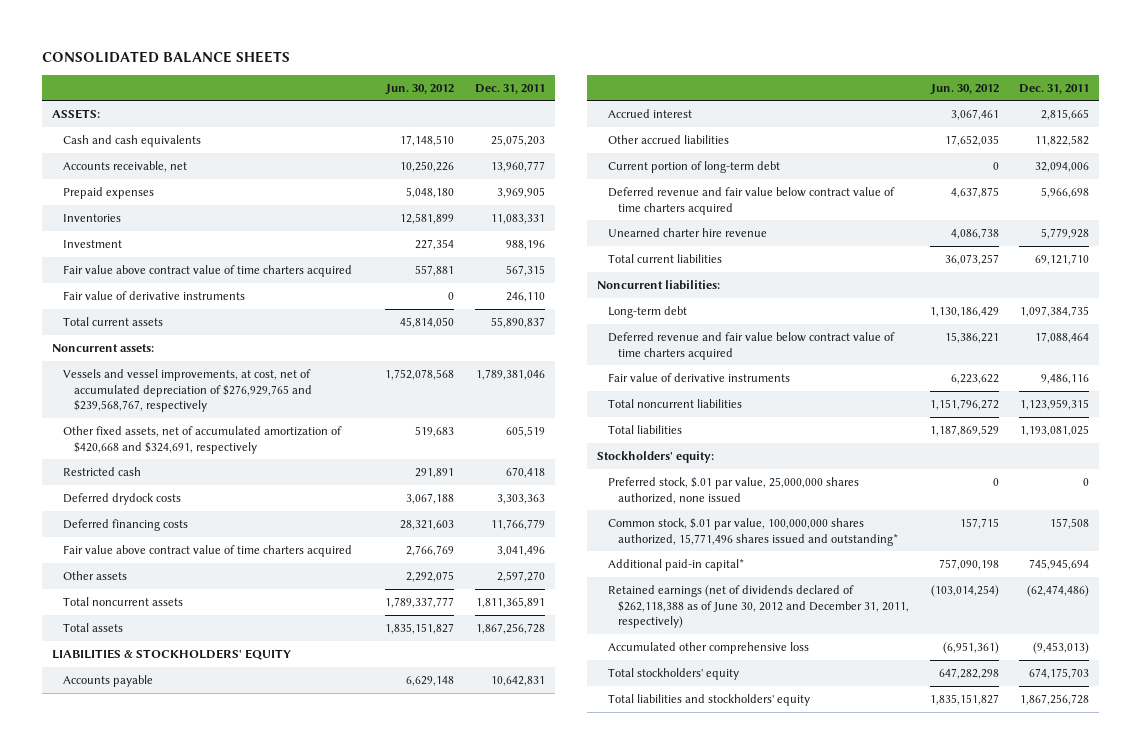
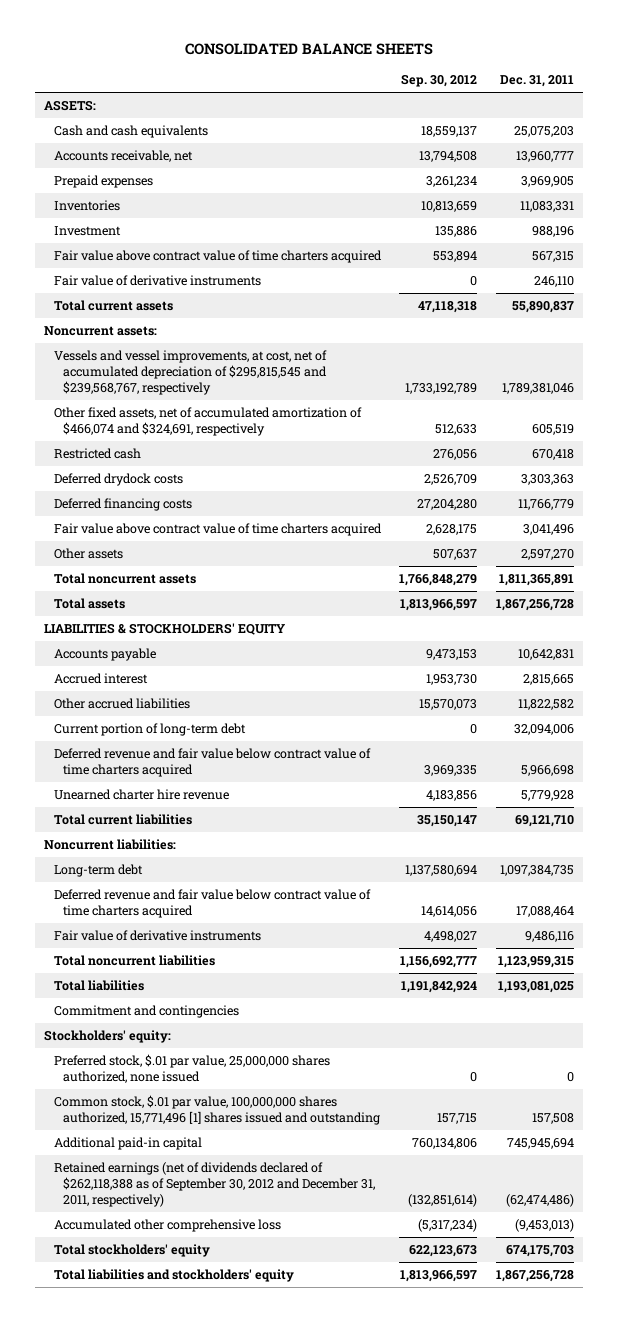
[385,83,455,95] Jun. 30, 2012 -> none
none -> [401,73,478,87] Sep. 30, 2012
[63,368,313,413] Vessels and vessel improvements, at cost, net of accumulated depreciation of $276,929,765 and $239,568,767, respectively -> [53,350,327,395] Vessels and vessel improvements, at cost, net of accumulated depreciation of $295,815,545 and $239,568,767, respectively
[63,425,343,454] Other fixed assets, net of accumulated amortization of $420,668 and $324,691, respectively -> [53,407,362,437] Other fixed assets, net of accumulated amortization of $466,074 and $324,691, respectively
none -> [53,1005,239,1019] Commitment and contingencies
[607,517,899,546] Common stock, $.01 par value, 100,000,000 shares authorized, 15,771,496 shares issued and outstanding* -> [53,1095,380,1126] Common stock, $.01 par value, 100,000,000 shares authorized, 15,771,496 [1] shares issued and outstanding
[607,558,744,571] Additional paid-in capital* -> [53,1137,202,1151] Additional paid-in capital
[607,584,910,629] Retained earnings (net of dividends declared of $262,118,388 as of June 30, 2012 and December 31, 2011, respectively) -> [53,1162,375,1207] Retained earnings (net of dividends declared of $262,118,388 as of September 30, 2012 and December 31, 2011, respectively)

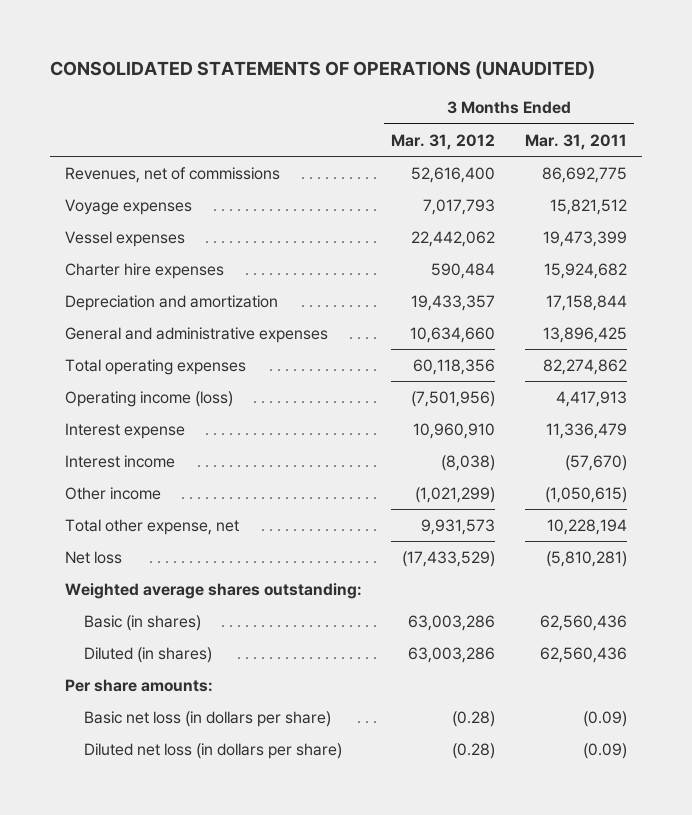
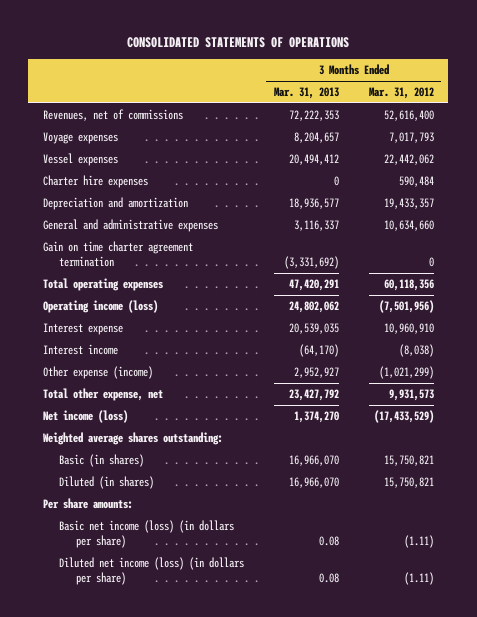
[50,61,596,80] CONSOLIDATED STATEMENTS OF OPERATIONS (UNAUDITED) -> [127,37,350,49] CONSOLIDATED STATEMENTS OF OPERATIONS
[525,133,628,150] Mar. 31, 2011 -> none
none -> [273,87,339,100] Mar. 31, 2013
none -> [42,241,193,267] Gain on time charter agreement termination
[64,486,161,500] Other income -> [42,366,153,380] Other expense (income)
[64,550,122,564] Net loss -> [42,410,128,424] Net income (loss)
[408,614,496,631] 63,003,286 -> [383,455,434,467] 15,750,821
[408,646,496,663] 63,003,286 -> [383,477,434,489] 15,750,821
[83,710,331,727] Basic net loss (in dollars per share) -> [59,520,235,548] Basic net income (loss) (in dollars per share)
[452,710,496,727] (0.28) -> [403,534,434,548] (1.11)
[83,742,342,759] Diluted net loss (in dollars per share) -> [59,557,245,585] Diluted net income (loss) (in dollars per share)
[452,742,496,759] (0.28) -> [403,571,434,585] (1.11)

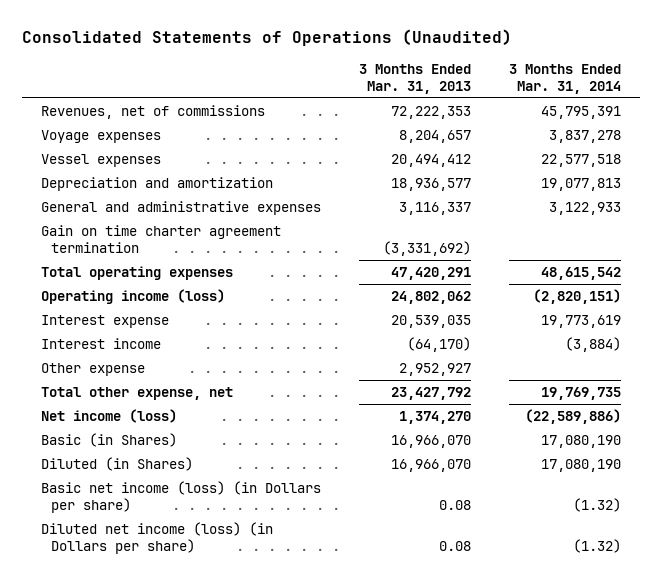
[127,37,350,49] CONSOLIDATED STATEMENTS OF OPERATIONS -> [21,29,512,47] Consolidated Statements of Operations (Unaudited)
[368,87,434,100] Mar. 31, 2012 -> none
none -> [508,63,621,94] 3 Months Ended Mar. 31, 2014
[42,175,148,189] Charter hire expenses -> none
[42,366,153,380] Other expense (income) -> [40,363,145,377] Other expense
[42,432,223,446] Weighted average shares outstanding: -> none
[42,498,133,510] Per share amounts: -> none
[59,454,145,468] Basic (in shares) -> [40,433,177,448] Basic (in Shares)
[59,476,155,490] Diluted (in shares) -> [40,457,193,472] Diluted (in Shares)
[59,520,235,548] Basic net income (loss) (in dollars per share) -> [40,481,321,513] Basic net income (loss) (in Dollars per share)
[59,557,245,585] Diluted net income (loss) (in dollars per share) -> [40,522,273,554] Diluted net income (loss) (in Dollars per share)

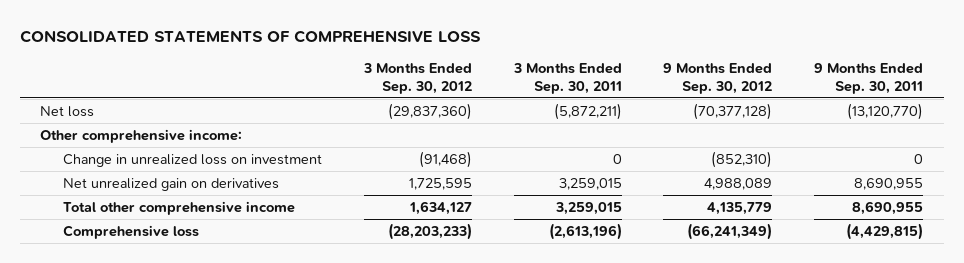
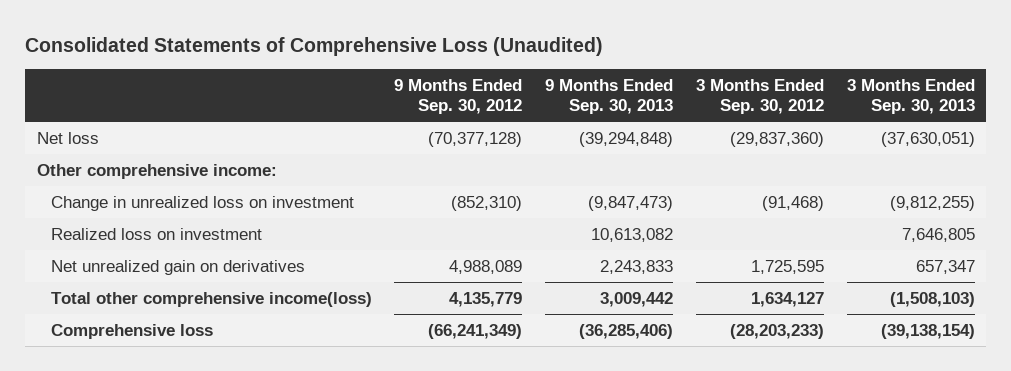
[19,30,481,44] CONSOLIDATED STATEMENTS OF COMPREHENSIVE LOSS -> [25,36,604,56] Consolidated Statements of Comprehensive Loss (Unaudited)
[512,63,622,94] 3 Months Ended Sep. 30, 2011 -> none
[814,63,924,94] 9 Months Ended Sep. 30, 2011 -> none
none -> [545,78,674,114] 9 Months Ended Sep. 30, 2013
none -> [846,78,975,114] 3 Months Ended Sep. 30, 2013
none -> [50,228,262,241] Realized loss on investment
[63,200,296,215] Total other comprehensive income -> [50,292,372,308] Total other comprehensive income(loss)

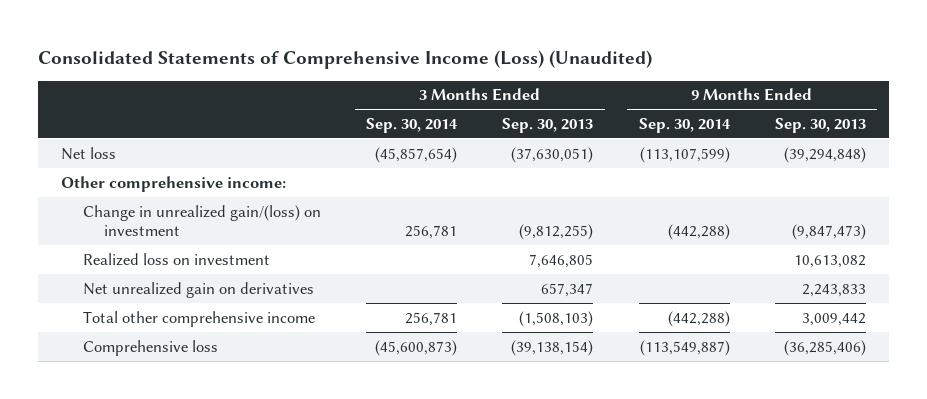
[25,36,604,56] Consolidated Statements of Comprehensive Loss (Unaudited) -> [38,50,653,70] Consolidated Statements of Comprehensive Income (Loss) (Unaudited)
[394,78,523,114] 9 Months Ended Sep. 30, 2012 -> none
[695,78,824,114] 3 Months Ended Sep. 30, 2012 -> none
none -> [366,117,459,133] Sep. 30, 2014
none -> [638,117,731,133] Sep. 30, 2014
[50,196,354,212] Change in unrealized loss on investment -> [82,204,321,236] Change in unrealized gain/(loss) on investment
[50,292,372,308] Total other comprehensive income(loss) -> [82,310,315,327] Total other comprehensive income

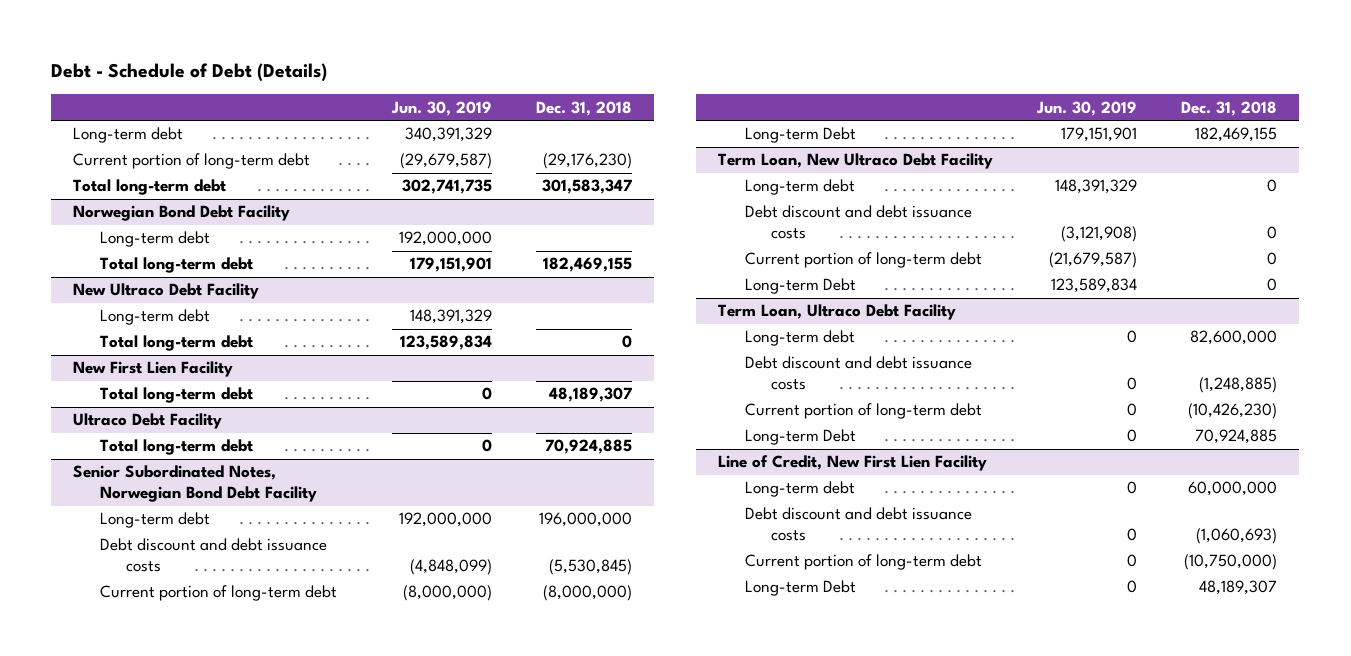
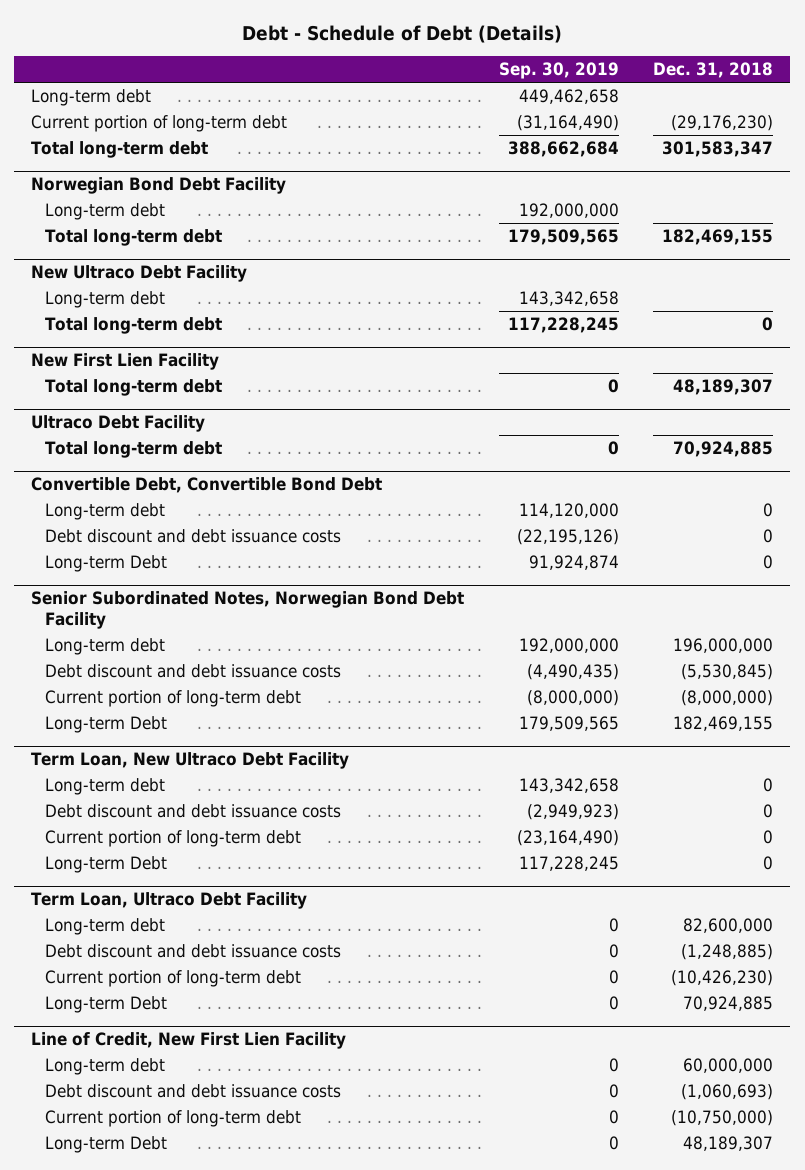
[391,100,493,116] Jun. 30, 2019 -> none
none -> [498,62,619,80] Sep. 30, 2019
none -> [31,477,383,494] Convertible Debt, Convertible Bond Debt
none -> [44,503,165,521] Long-term debt
none -> [44,529,341,544] Debt discount and debt issuance costs
none -> [44,555,167,573] Long-term Debt

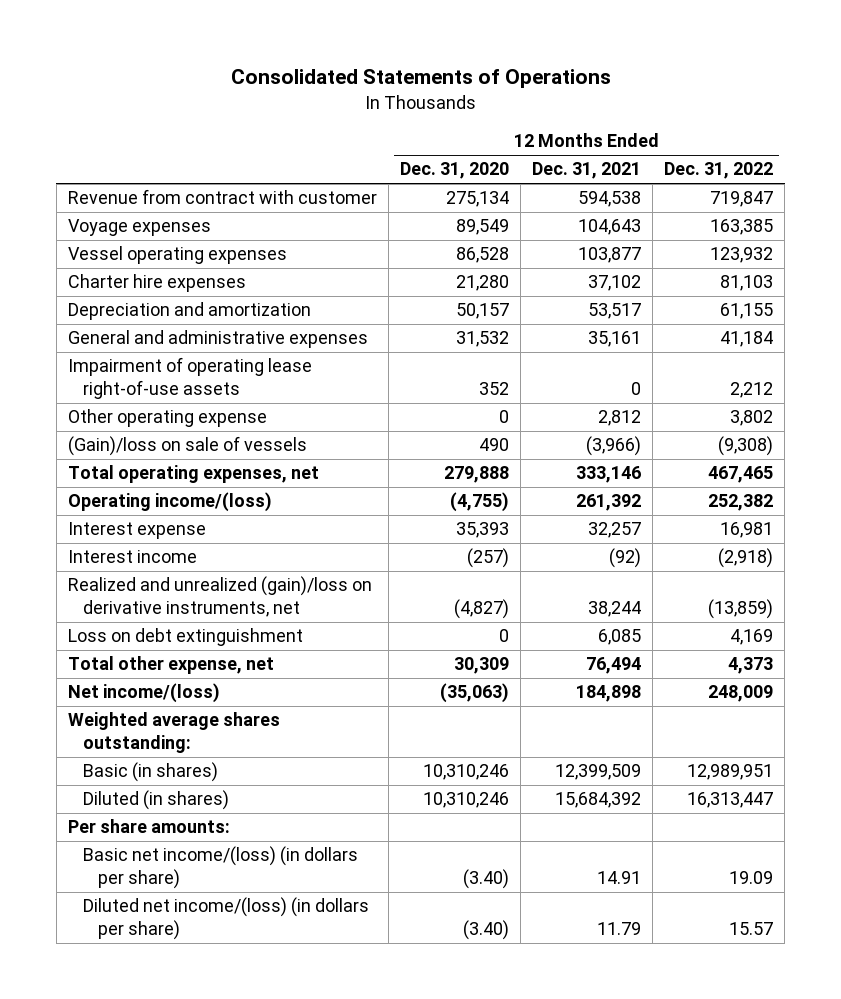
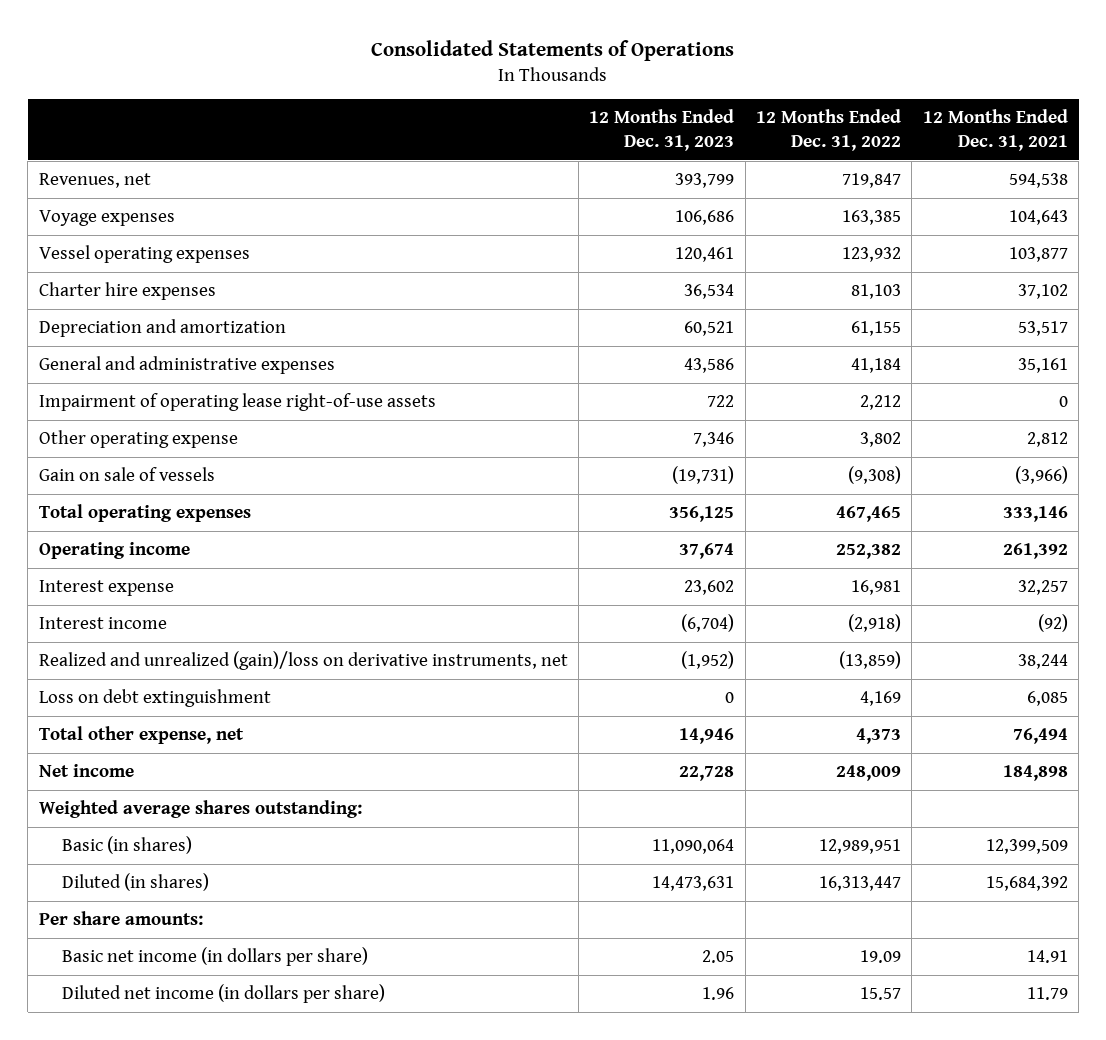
[399,162,509,180] Dec. 31, 2020 -> none
none -> [589,109,735,151] 12 Months Ended Dec. 31, 2023
[67,189,377,205] Revenue from contract with customer -> [38,173,151,189] Revenues, net
[67,436,307,457] (Gain)/loss on sale of vessels -> [38,467,215,482] Gain on sale of vessels
[67,465,319,484] Total operating expenses, net -> [38,504,251,523] Total operating expenses
[67,492,272,513] Operating income/(loss) -> [38,542,190,560] Operating income
[67,683,220,704] Net income/(loss) -> [38,764,134,778] Net income
[83,846,359,890] Basic net income/(loss) (in dollars per share) -> [62,947,369,967] Basic net income (in dollars per share)
[83,897,370,941] Diluted net income/(loss) (in dollars per share) -> [62,984,386,1004] Diluted net income (in dollars per share)

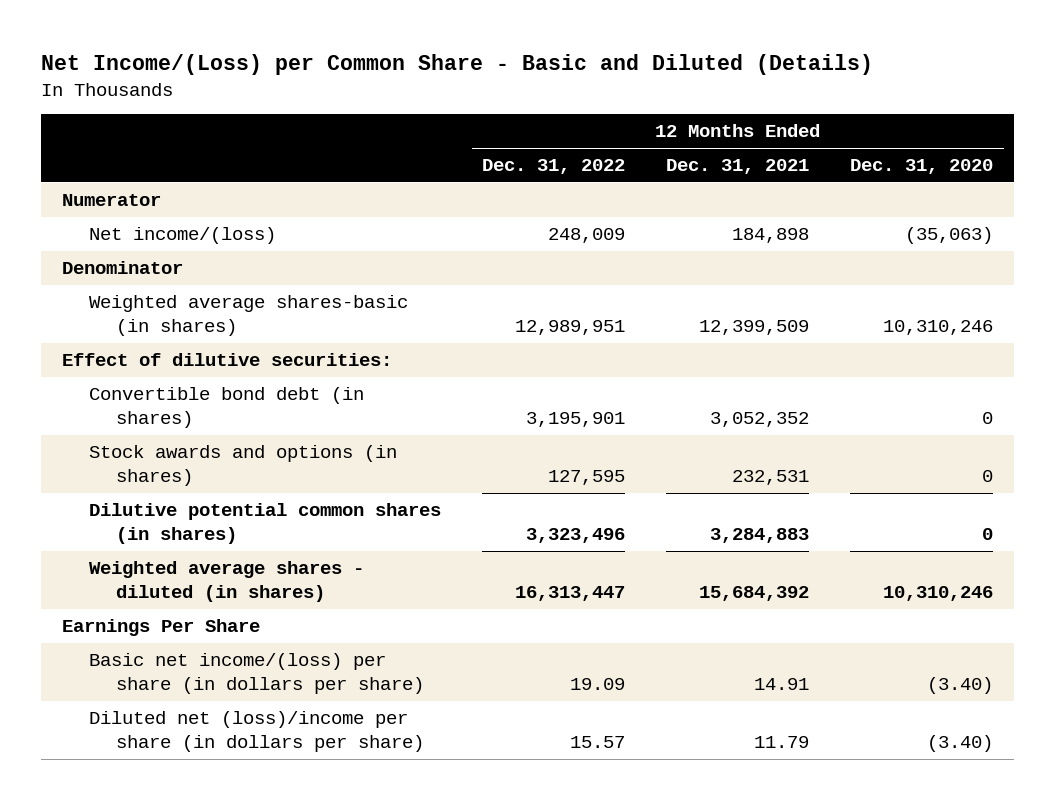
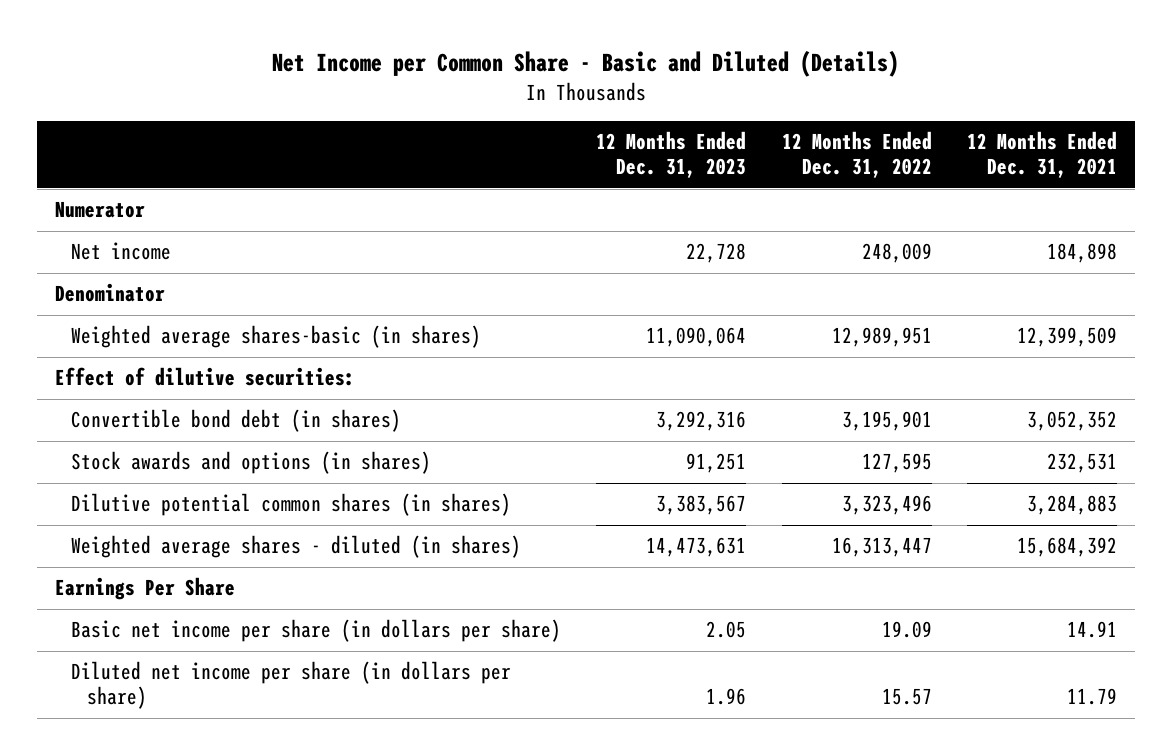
[41,54,874,76] Net Income/(Loss) per Common Share - Basic and Diluted (Details) -> [272,49,900,77] Net Income per Common Share - Basic and Diluted (Details)
[850,159,994,175] Dec. 31, 2020 -> none
none -> [596,131,747,179] 12 Months Ended Dec. 31, 2023
[88,227,276,245] Net income/(loss) -> [71,242,172,261] Net income
[88,653,424,695] Basic net income/(loss) per share (in dollars per share) -> [71,619,562,643] Basic net income per share (in dollars per share)
[88,711,424,753] Diluted net (loss)/income per share (in dollars per share) -> [71,661,512,710] Diluted net income per share (in dollars per share)

